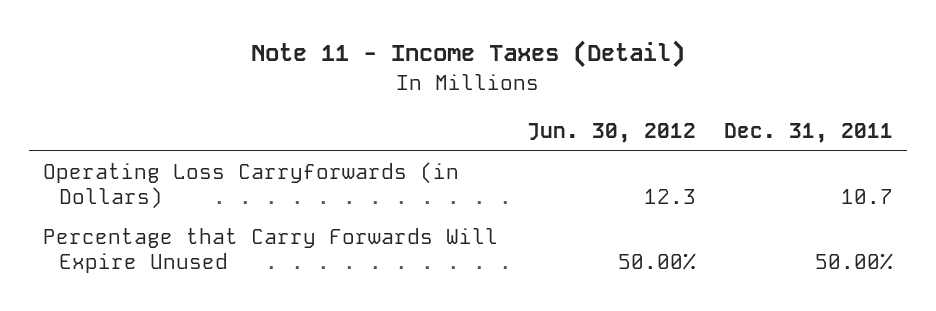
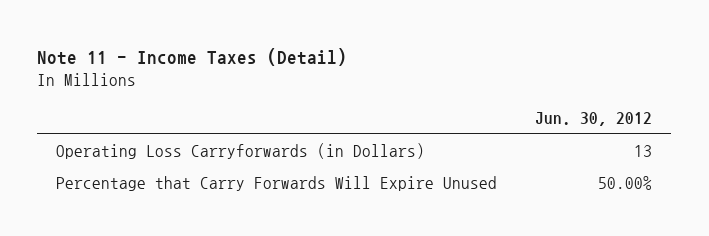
[724,122,894,143] Dec. 31, 2011 -> none
[643,188,696,204] 12.3 -> [634,145,653,158] 13

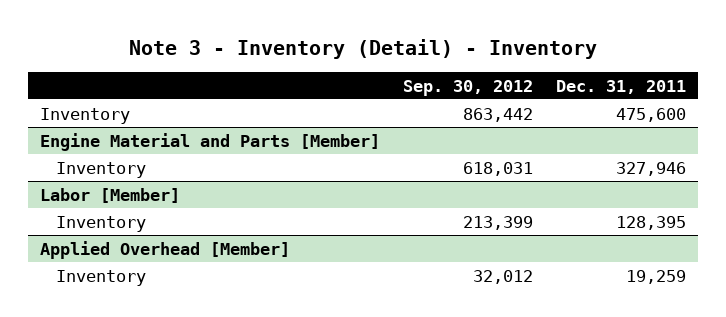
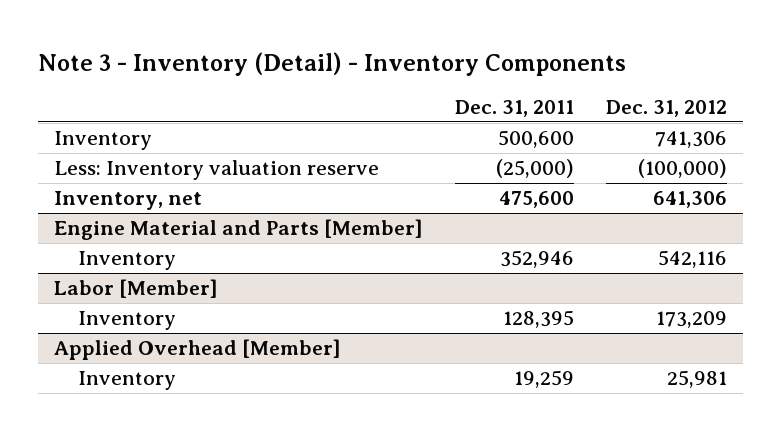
[129,38,598,59] Note 3 - Inventory (Detail) - Inventory -> [38,51,627,76] Note 3 - Inventory (Detail) - Inventory Components
[403,79,534,96] Sep. 30, 2012 -> none
none -> [605,99,727,117] Dec. 31, 2012
[616,107,687,122] 475,600 -> [498,130,575,149] 500,600
none -> [54,160,380,181] Less: Inventory valuation reserve
none -> [54,191,203,211] Inventory, net
[616,161,687,176] 327,946 -> [500,250,575,269] 352,946

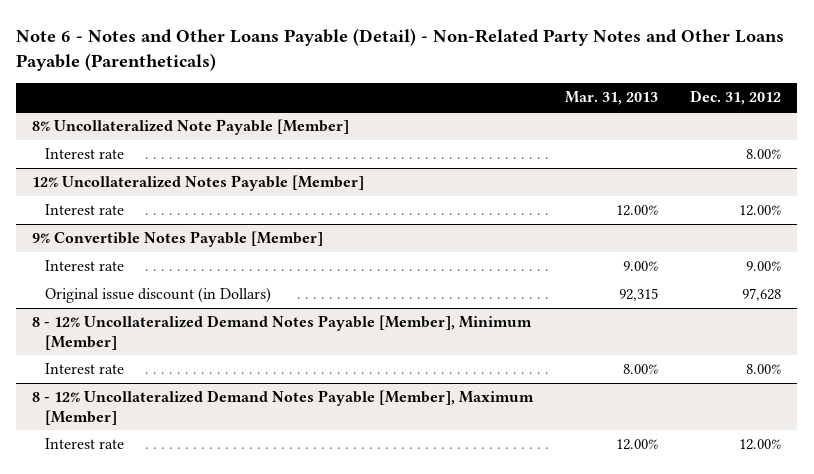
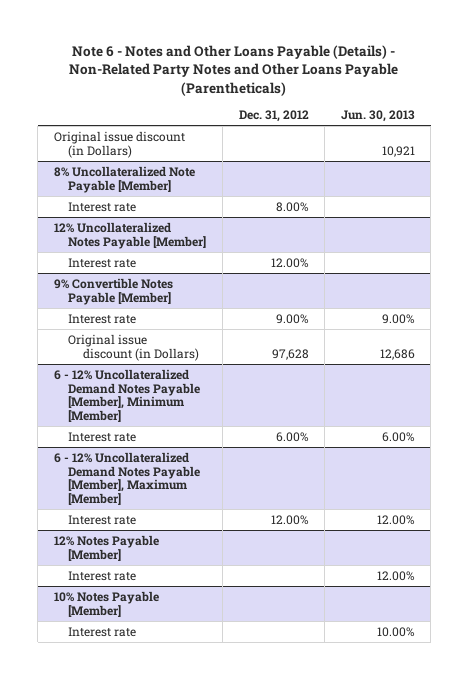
[16,27,785,71] Note 6 - Notes and Other Loans Payable (Detail) - Non-Related Party Notes and Other Loans Payable (Parentheticals) -> [69,45,399,96] Note 6 - Notes and Other Loans Payable (Details) - Non-Related Party Notes and Other Loans Payable (Parentheticals)
[565,91,659,106] Mar. 31, 2013 -> none
none -> [340,110,415,123] Jun. 30, 2013
none -> [53,130,185,158] Original issue discount (in Dollars)
[32,315,533,350] 8 - 12% Uncollateralized Demand Notes Payable [Member], Minimum [Member] -> [53,368,201,423] 6 - 12% Uncollateralized Demand Notes Payable [Member], Minimum [Member]
[746,364,782,375] 8.00% -> [275,431,309,442] 6.00%
[32,390,535,425] 8 - 12% Uncollateralized Demand Notes Payable [Member], Maximum [Member] -> [53,451,201,506] 6 - 12% Uncollateralized Demand Notes Payable [Member], Maximum [Member]
none -> [53,534,159,561] 12% Notes Payable [Member]
none -> [68,570,137,581] Interest rate
none -> [53,590,159,617] 10% Notes Payable [Member]
none -> [68,626,137,637] Interest rate

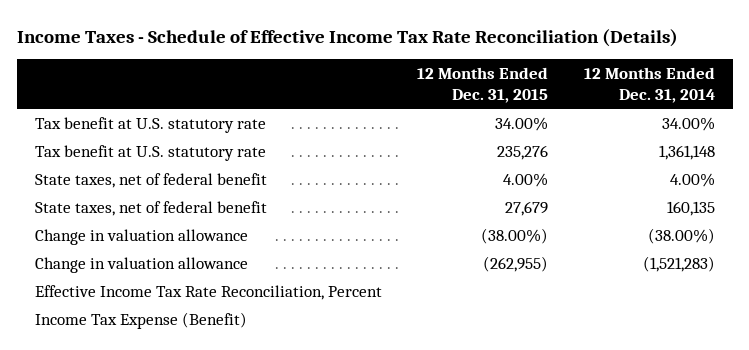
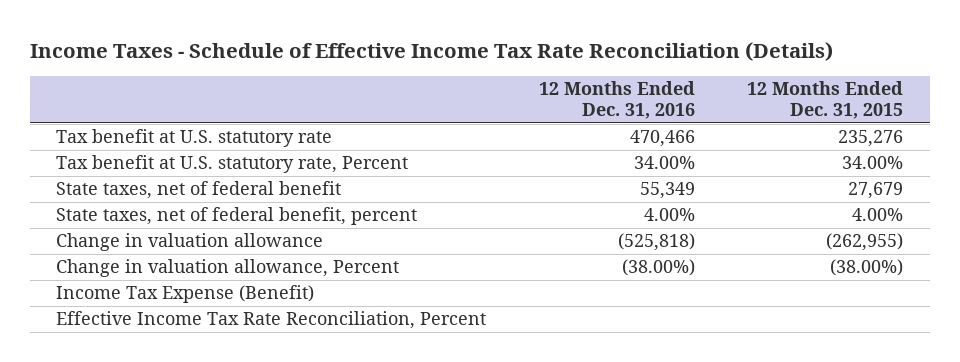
[583,66,715,103] 12 Months Ended Dec. 31, 2014 -> none
none -> [538,81,695,120] 12 Months Ended Dec. 31, 2016
[34,116,266,133] Tax benefit at U.S. statutory rate -> none
[34,172,267,188] State taxes, net of federal benefit -> none
none -> [56,155,409,174] Tax benefit at U.S. statutory rate, Percent
[34,228,248,245] Change in valuation allowance -> none
none -> [56,207,418,226] State taxes, net of federal benefit, percent
none -> [56,259,400,278] Change in valuation allowance, Percent
[34,284,382,300] Effective Income Tax Rate Reconciliation, Percent -> [56,311,487,330] Effective Income Tax Rate Reconciliation, Percent

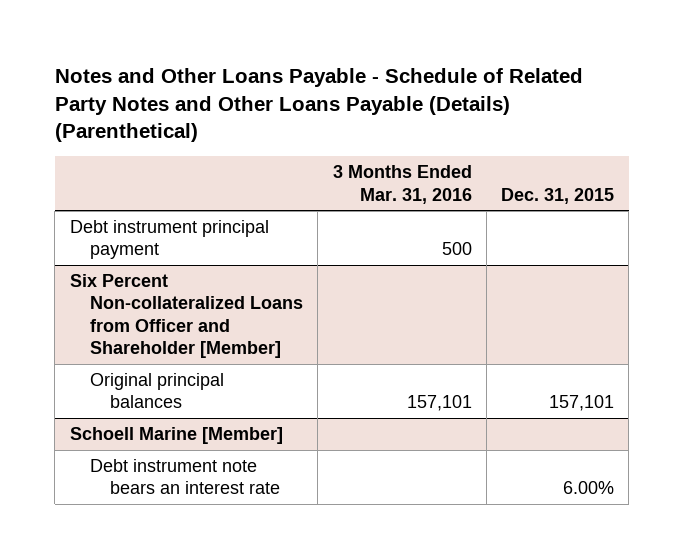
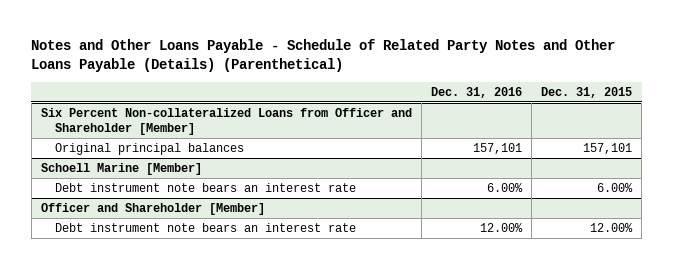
[332,165,472,204] 3 Months Ended Mar. 31, 2016 -> none
none -> [431,86,523,98] Dec. 31, 2016
[69,220,269,260] Debt instrument principal payment -> none
none -> [41,203,266,216] Officer and Shareholder [Member]
none -> [54,223,356,233] Debt instrument note bears an interest rate

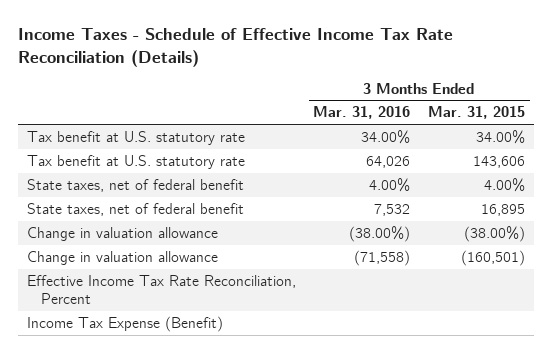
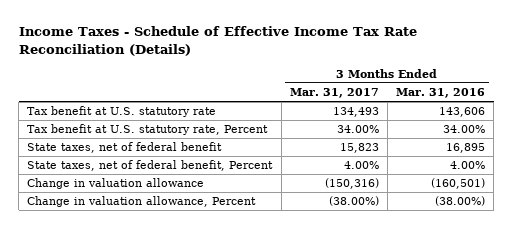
[428,106,526,120] Mar. 31, 2015 -> none
none -> [289,88,379,99] Mar. 31, 2017
[26,274,296,305] Effective Income Tax Rate Reconciliation, Percent -> none
[26,315,223,332] Income Tax Expense (Benefit) -> none
[361,129,411,144] 34.00% -> [438,107,485,118] 143,606
[26,154,245,169] Tax benefit at U.S. statutory rate -> [27,124,269,136] Tax benefit at U.S. statutory rate, Percent
[366,155,411,168] 64,026 -> [442,125,485,134] 34.00%
[369,177,411,192] 4.00% -> [445,143,485,154] 16,895
[26,202,244,216] State taxes, net of federal benefit -> [27,160,274,172] State taxes, net of federal benefit, Percent
[374,203,411,216] 7,532 -> [449,161,485,170] 4.00%
[349,225,411,242] (38.00%) -> [430,178,485,190] (160,501)
[26,250,218,265] Change in valuation allowance -> [27,196,257,208] Change in valuation allowance, Percent
[354,249,411,266] (71,558) -> [434,196,485,207] (38.00%)

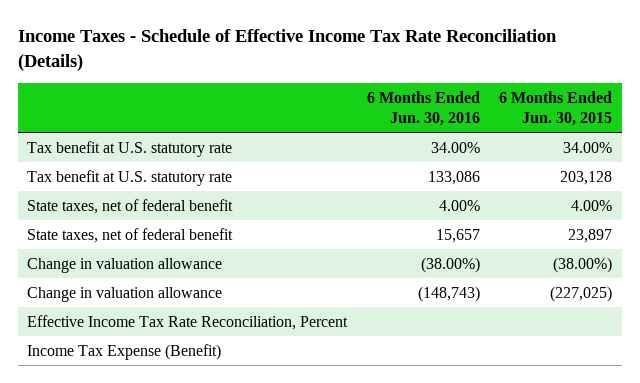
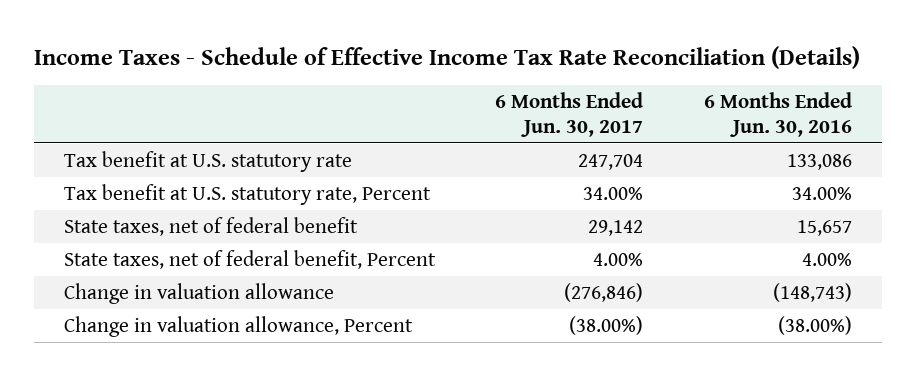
[499,90,613,127] 6 Months Ended Jun. 30, 2015 -> none
none -> [495,92,644,137] 6 Months Ended Jun. 30, 2017
[27,140,233,157] Tax benefit at U.S. statutory rate -> none
[27,198,234,214] State taxes, net of federal benefit -> none
none -> [63,183,431,205] Tax benefit at U.S. statutory rate, Percent
[27,257,223,273] Change in valuation allowance -> none
none -> [63,249,436,269] State taxes, net of federal benefit, Percent
[27,314,349,330] Effective Income Tax Rate Reconciliation, Percent -> none
[27,343,222,360] Income Tax Expense (Benefit) -> none
none -> [63,315,413,337] Change in valuation allowance, Percent

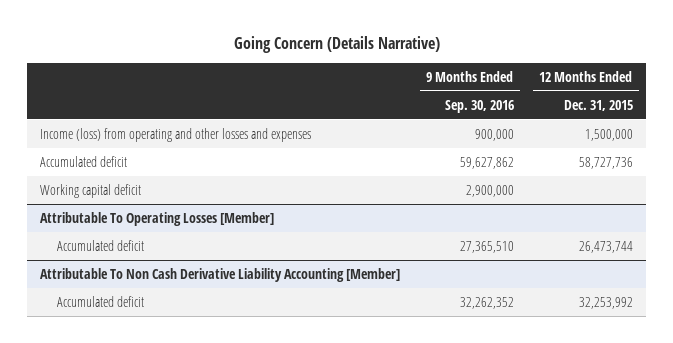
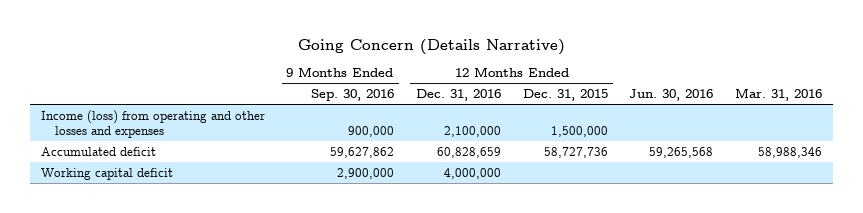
none -> [415,89,501,102] Dec. 31, 2016
none -> [629,89,714,102] Jun. 30, 2016
none -> [735,88,823,102] Mar. 31, 2016
[40,211,275,226] Attributable To Operating Losses [Member] -> none
[57,239,145,251] Accumulated deficit -> none
[40,267,401,282] Attributable To Non Cash Derivative Liability Accounting [Member] -> none
[57,295,145,307] Accumulated deficit -> none

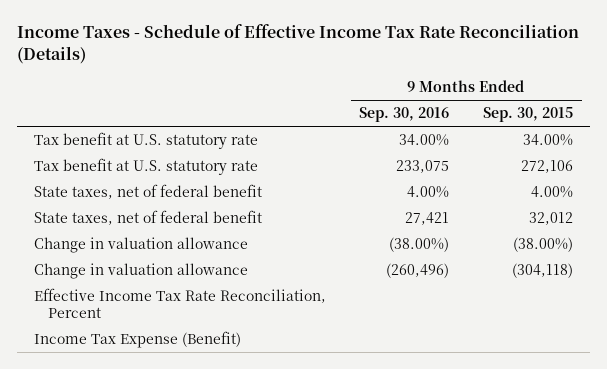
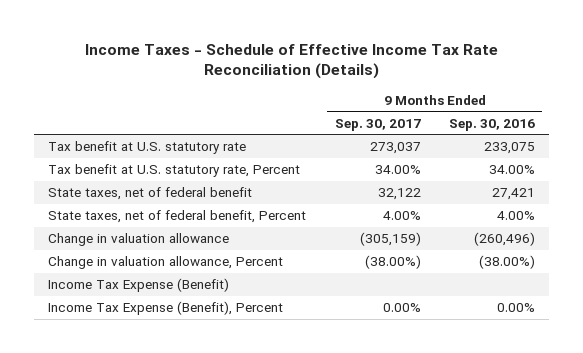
[483,107,574,123] Sep. 30, 2015 -> none
none -> [334,118,421,131] Sep. 30, 2017
[33,132,258,150] Tax benefit at U.S. statutory rate -> none
[33,184,262,200] State taxes, net of federal benefit -> none
none -> [48,164,301,178] Tax benefit at U.S. statutory rate, Percent
[33,237,248,254] Change in valuation allowance -> none
none -> [48,210,307,224] State taxes, net of federal benefit, Percent
[33,288,326,319] Effective Income Tax Rate Reconciliation, Percent -> none
none -> [48,256,284,270] Change in valuation allowance, Percent
none -> [48,301,284,316] Income Tax Expense (Benefit), Percent

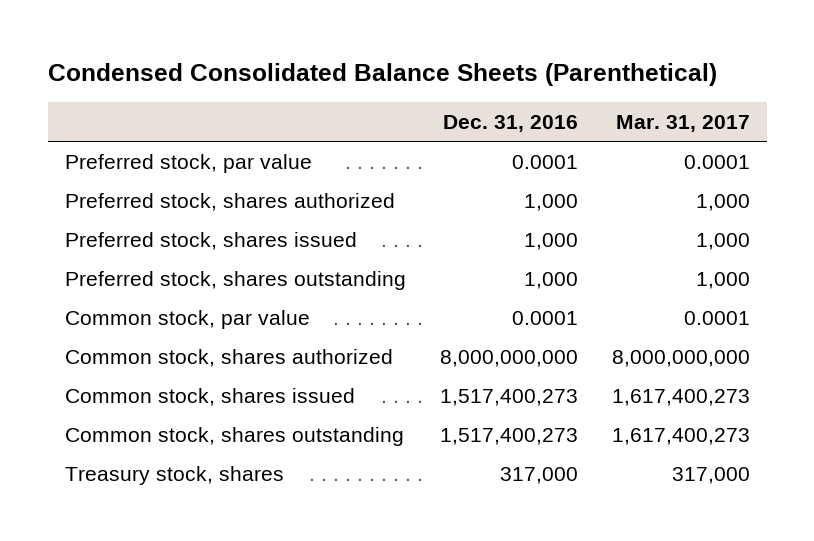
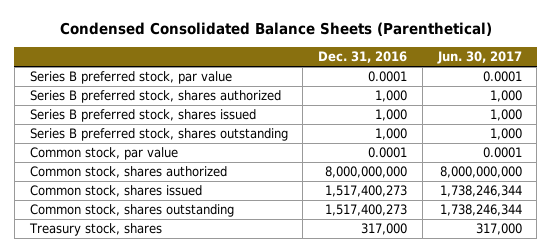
[615,114,750,132] Mar. 31, 2017 -> none
none -> [436,51,522,65] Jun. 30, 2017
[64,154,312,174] Preferred stock, par value -> [29,71,232,85] Series B preferred stock, par value
[64,193,395,212] Preferred stock, shares authorized -> [29,90,281,104] Series B preferred stock, shares authorized
[64,232,357,251] Preferred stock, shares issued -> [29,109,256,123] Series B preferred stock, shares issued
[64,271,406,291] Preferred stock, shares outstanding -> [29,128,288,142] Series B preferred stock, shares outstanding

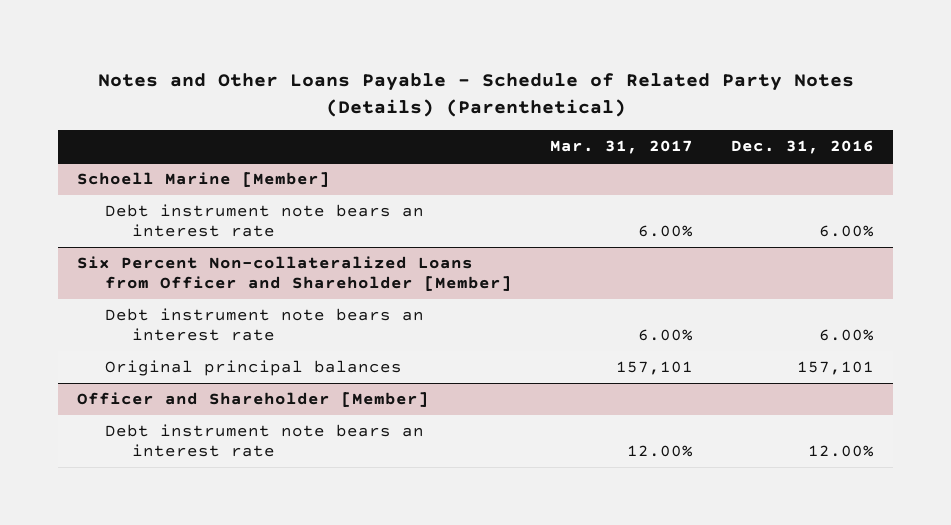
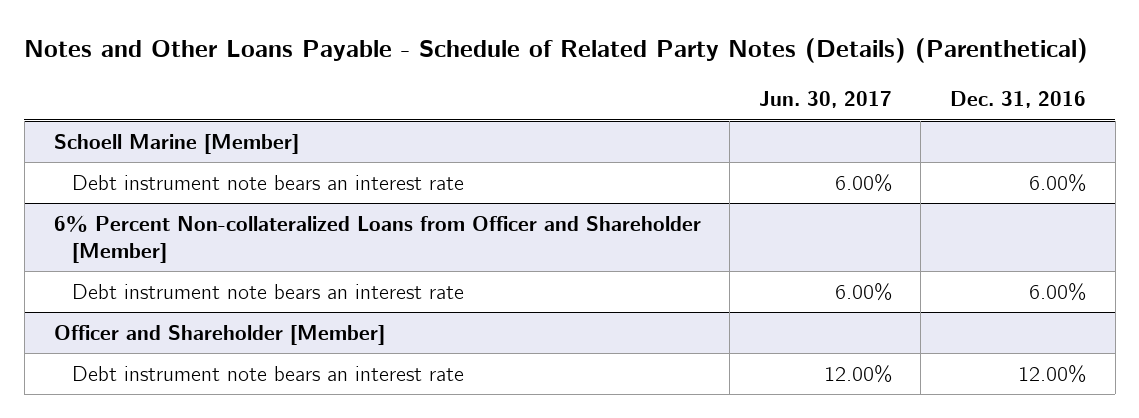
[549,140,693,155] Mar. 31, 2017 -> none
none -> [758,91,892,109] Jun. 30, 2017
[77,256,512,292] Six Percent Non-collateralized Loans from Officer and Shareholder [Member] -> [53,214,701,264] 6% Percent Non-collateralized Loans from Officer and Shareholder [Member]
[104,360,402,377] Original principal balances -> none

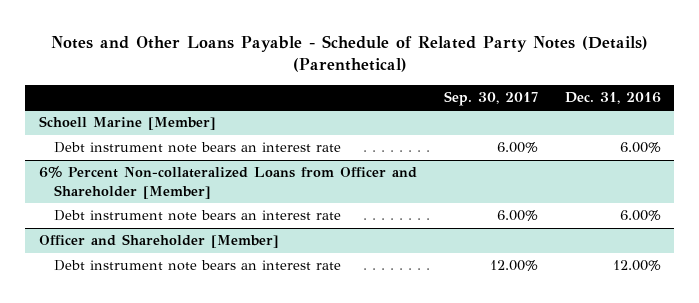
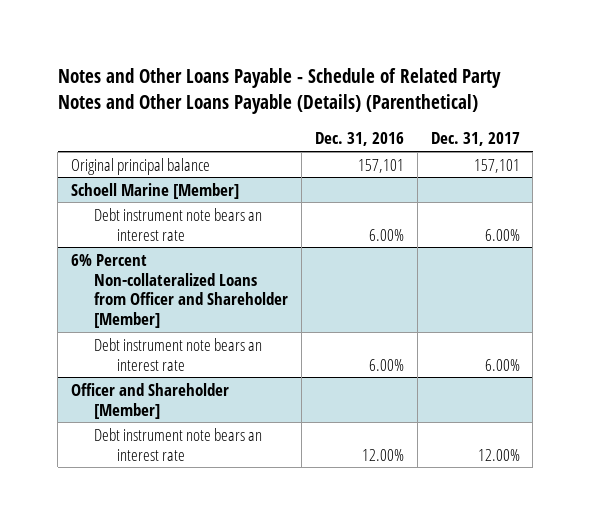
[50,34,648,73] Notes and Other Loans Payable - Schedule of Related Party Notes (Details) (Parenthetical) -> [57,68,501,115] Notes and Other Loans Payable - Schedule of Related Party Notes and Other Loans Payable (Details) (Parenthetical)
[443,90,538,106] Sep. 30, 2017 -> none
none -> [430,132,520,147] Dec. 31, 2017
none -> [70,157,210,175] Original principal balance

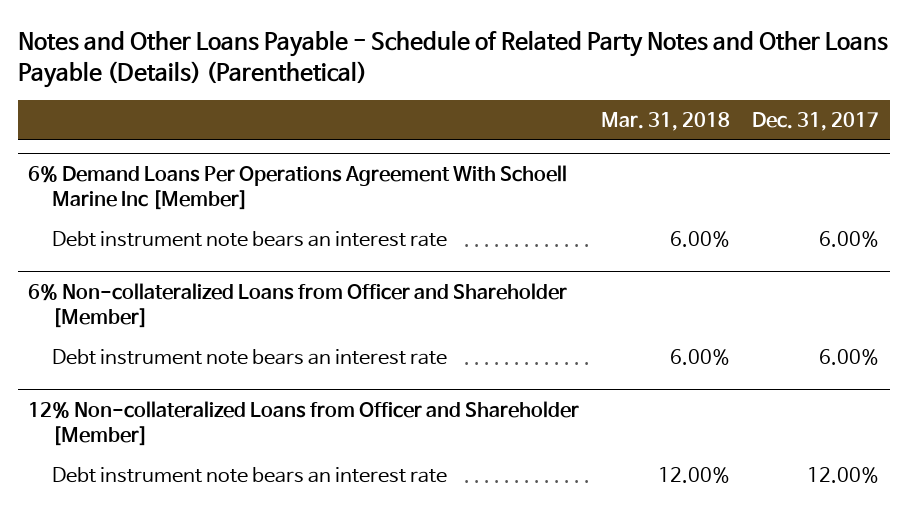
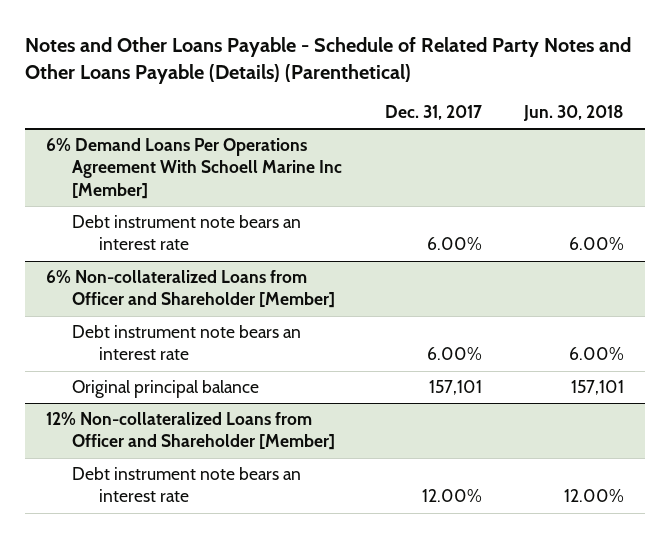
[601,111,731,131] Mar. 31, 2018 -> none
none -> [522,105,624,122] Jun. 30, 2018
none -> [72,380,260,399] Original principal balance

